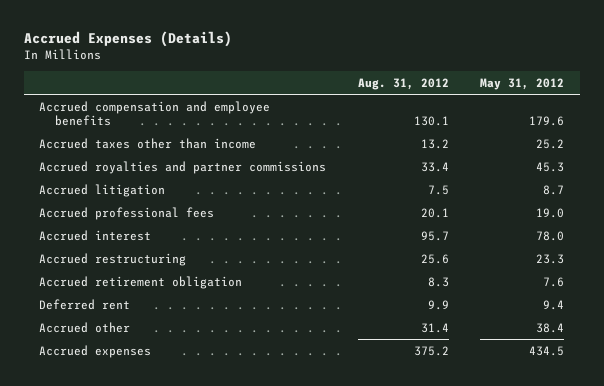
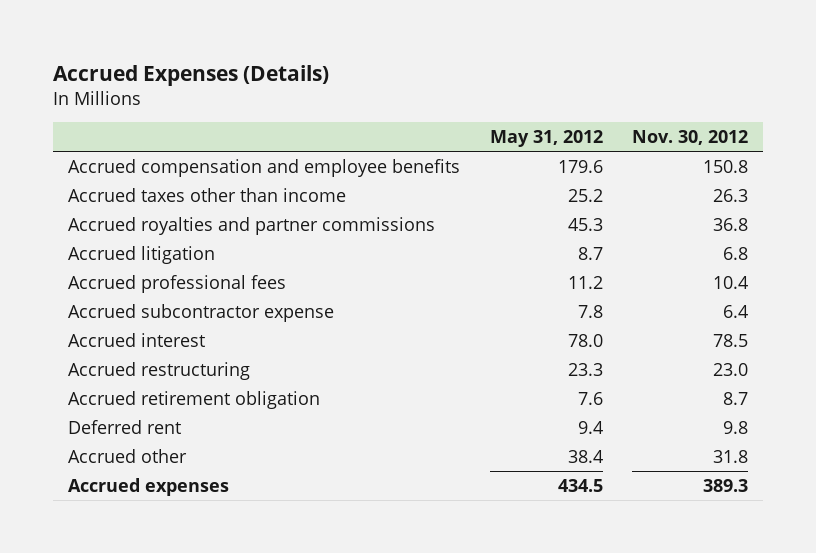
[357,77,449,90] Aug. 31, 2012 -> none
none -> [632,130,749,146] Nov. 30, 2012
[536,207,565,218] 19.0 -> [567,275,603,289] 11.2
none -> [67,303,334,322] Accrued subcontractor expense

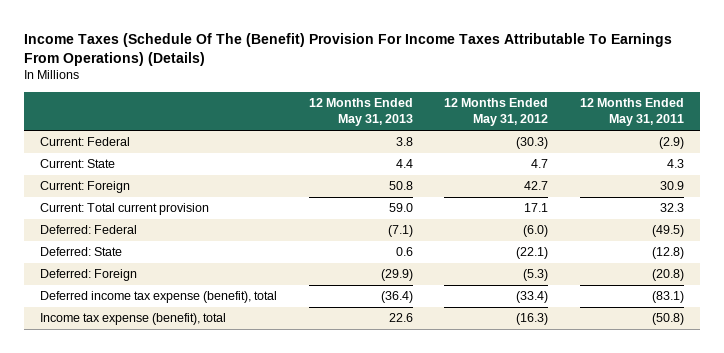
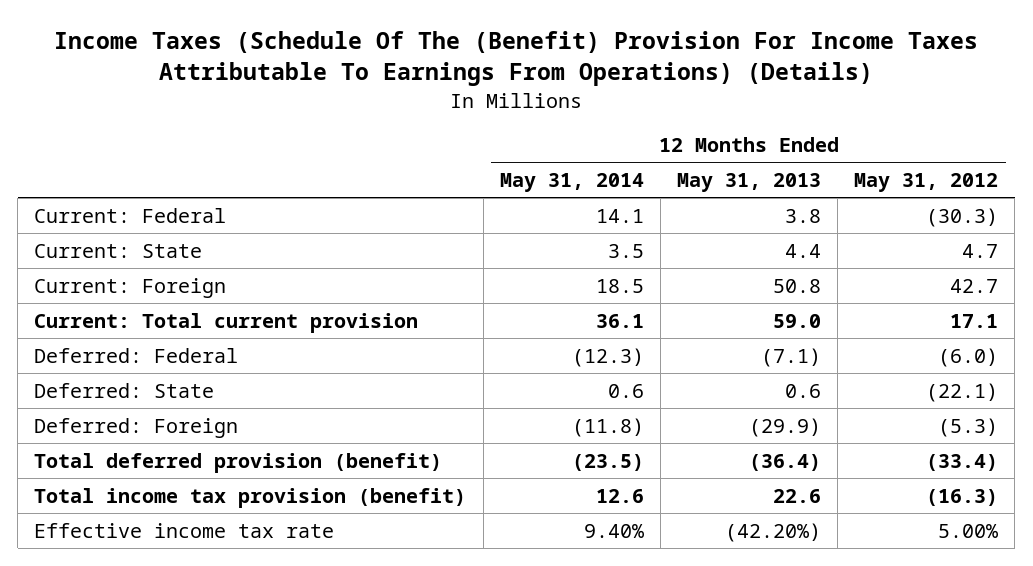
[580,98,685,127] 12 Months Ended May 31, 2011 -> none
none -> [499,172,644,192] May 31, 2014
[40,291,278,304] Deferred income tax expense (benefit), total -> [34,452,443,473] Total deferred provision (benefit)
[40,313,227,326] Income tax expense (benefit), total -> [34,487,467,508] Total income tax provision (benefit)
none -> [34,522,335,538] Effective income tax rate

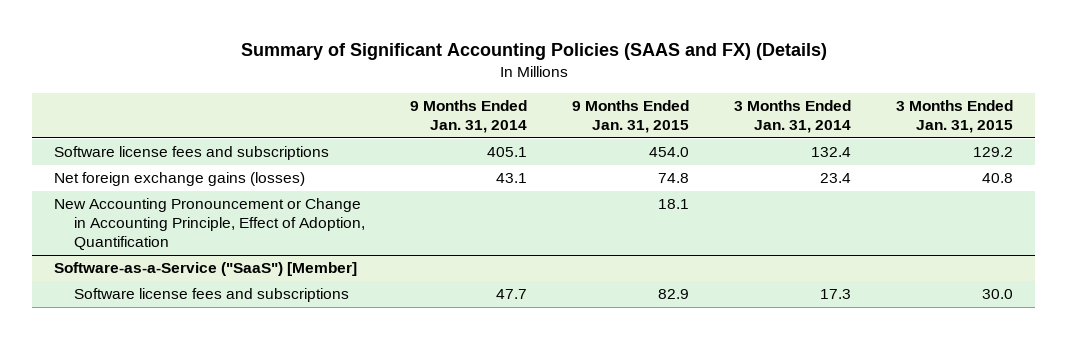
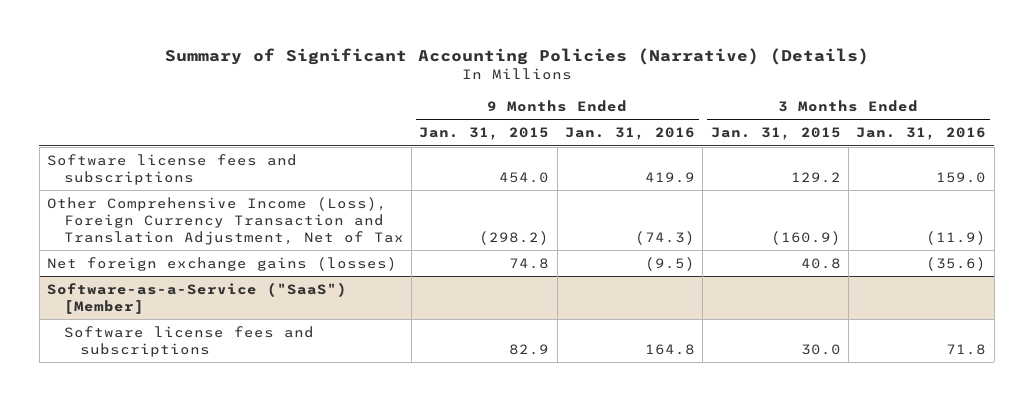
[240,43,827,61] Summary of Significant Accounting Policies (SAAS and FX) (Details) -> [164,47,869,65] Summary of Significant Accounting Policies (Narrative) (Details)
[409,100,527,134] 9 Months Ended Jan. 31, 2014 -> none
[733,100,851,134] 3 Months Ended Jan. 31, 2014 -> none
none -> [565,127,696,141] Jan. 31, 2016
none -> [856,127,987,141] Jan. 31, 2016
none -> [47,197,404,245] Other Comprehensive Income (Loss), Foreign Currency Transaction and Translation Adjustment, Net of Tax
[54,198,366,251] New Accounting Pronouncement or Change in Accounting Principle, Effect of Adoption, Quantification -> none

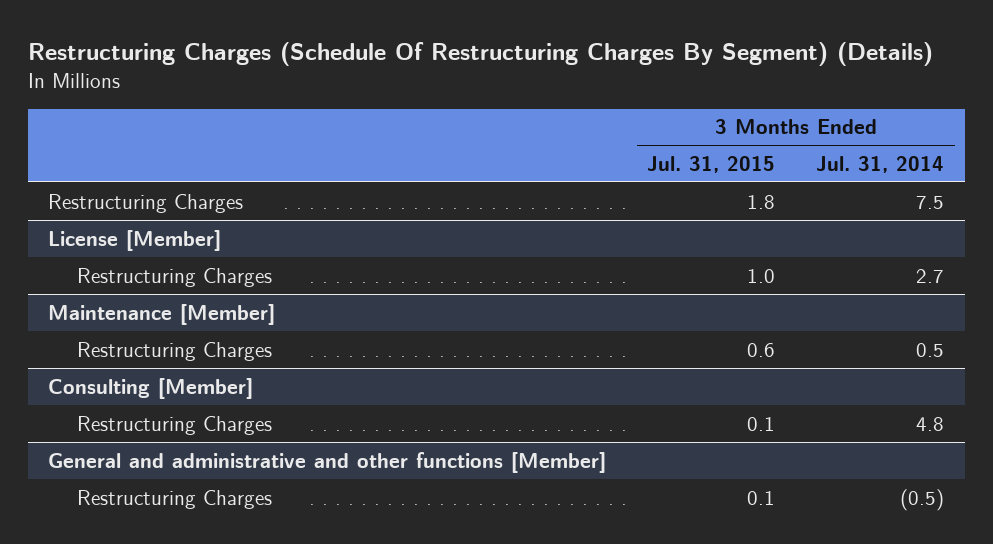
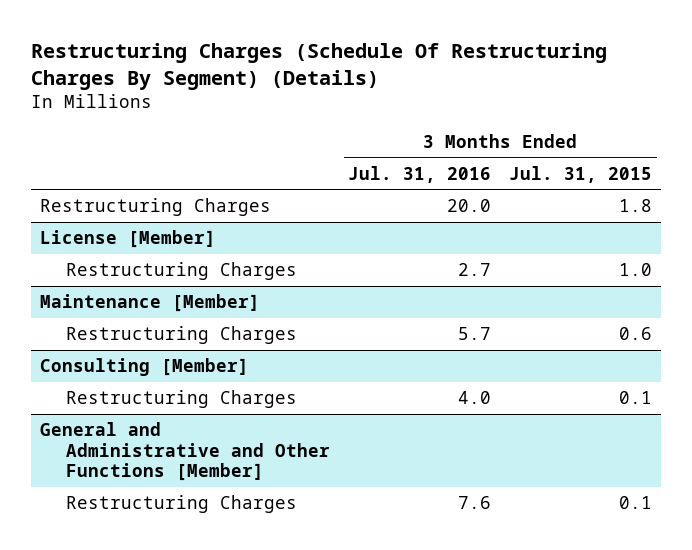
[816,155,945,173] Jul. 31, 2014 -> none
none -> [348,165,492,183] Jul. 31, 2016
[48,451,607,473] General and administrative and other functions [Member] -> [40,422,330,482] General and Administrative and Other Functions [Member]

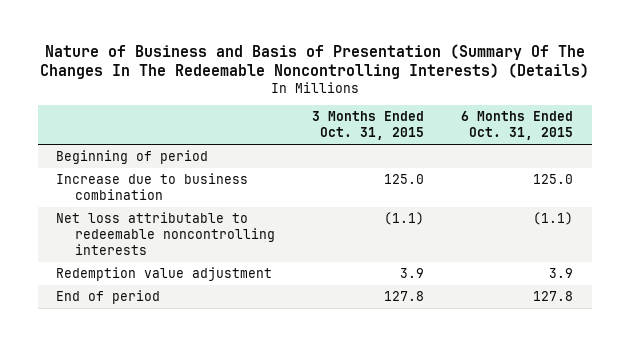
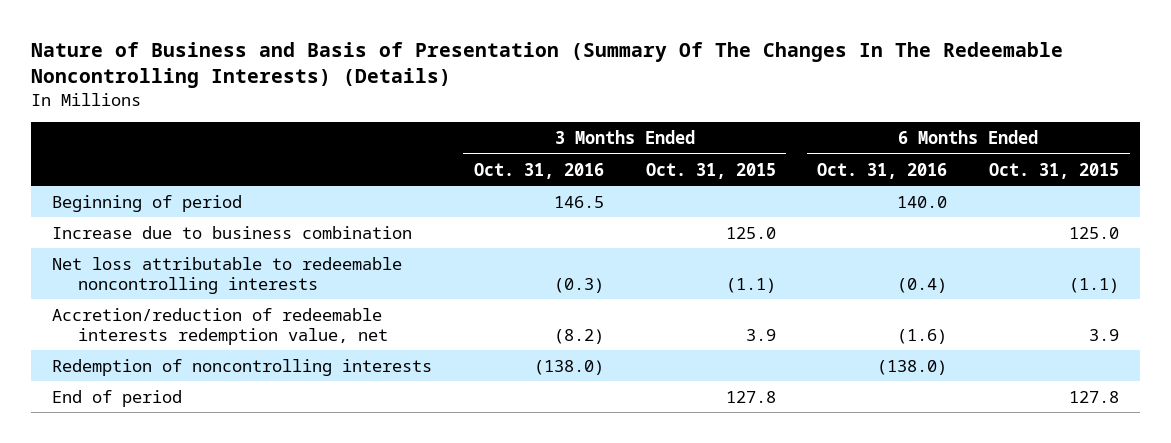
none -> [473,162,604,179] Oct. 31, 2016
none -> [817,162,948,179] Oct. 31, 2016
[56,266,273,281] Redemption value adjustment -> [51,307,389,345] Accretion/reduction of redeemable interests redemption value, net
none -> [51,358,432,376] Redemption of noncontrolling interests

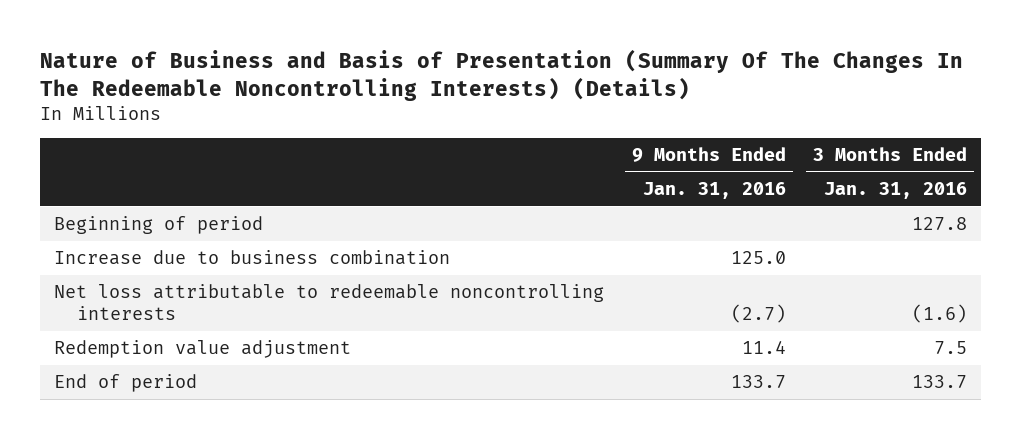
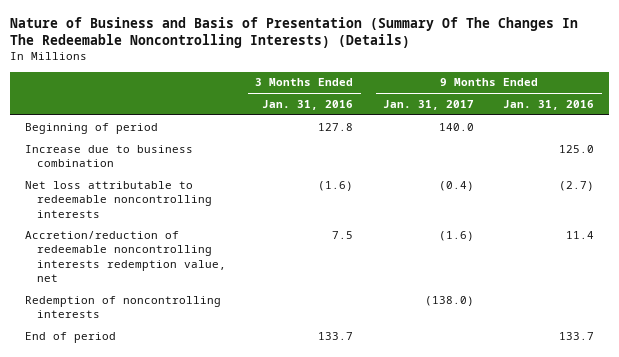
none -> [382,100,474,111] Jan. 31, 2017
[54,340,352,359] Redemption value adjustment -> [25,230,227,282] Accretion/reduction of redeemable noncontrolling interests redemption value, net
none -> [25,295,222,319] Redemption of noncontrolling interests

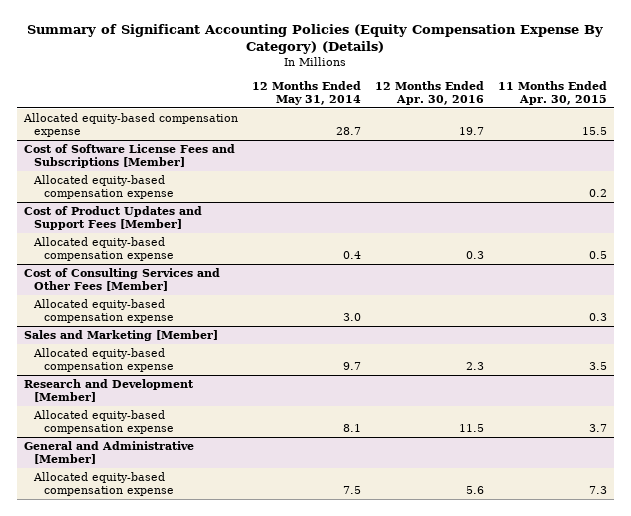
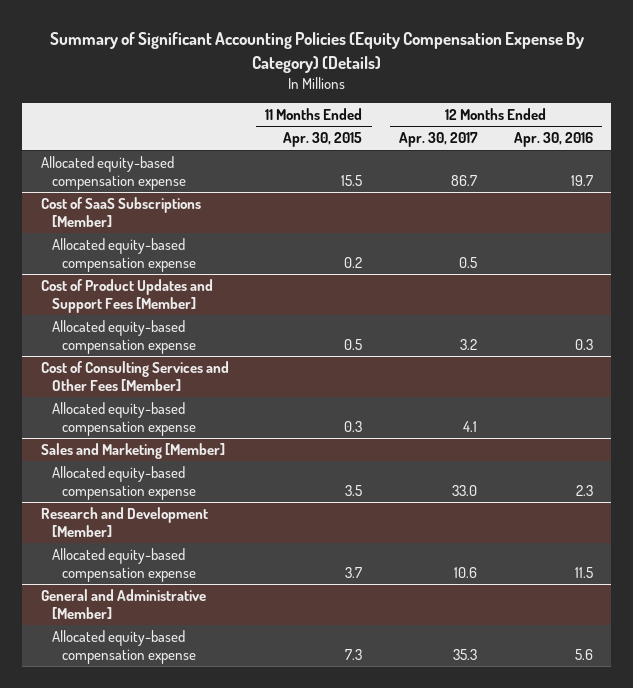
[251,81,361,106] 12 Months Ended May 31, 2014 -> none
none -> [398,132,478,148] Apr. 30, 2017
[23,143,235,168] Cost of Software License Fees and Subscriptions [Member] -> [40,196,201,227] Cost of SaaS Subscriptions [Member]

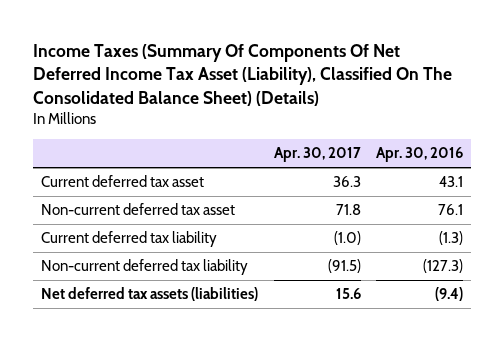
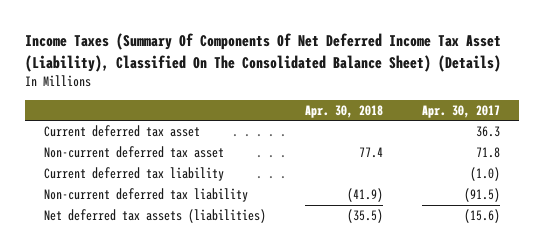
[376,147,464,163] Apr. 30, 2016 -> none
none -> [305,104,384,118] Apr. 30, 2018
[335,288,361,300] 15.6 -> [463,209,500,224] (15.6)

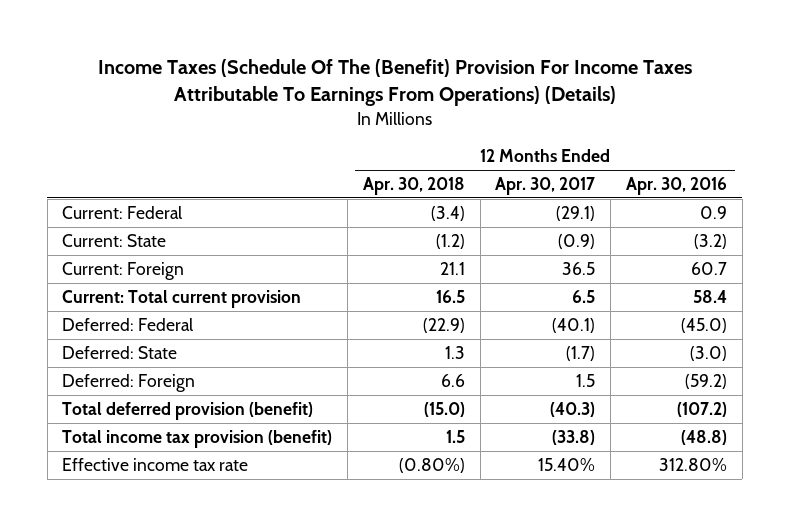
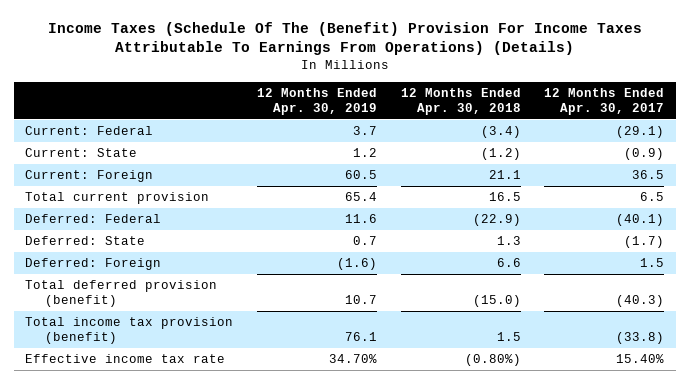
[625,177,727,196] Apr. 30, 2016 -> none
none -> [257,87,378,115] 12 Months Ended Apr. 30, 2019
[62,290,302,309] Current: Total current provision -> [25,192,210,205] Total current provision

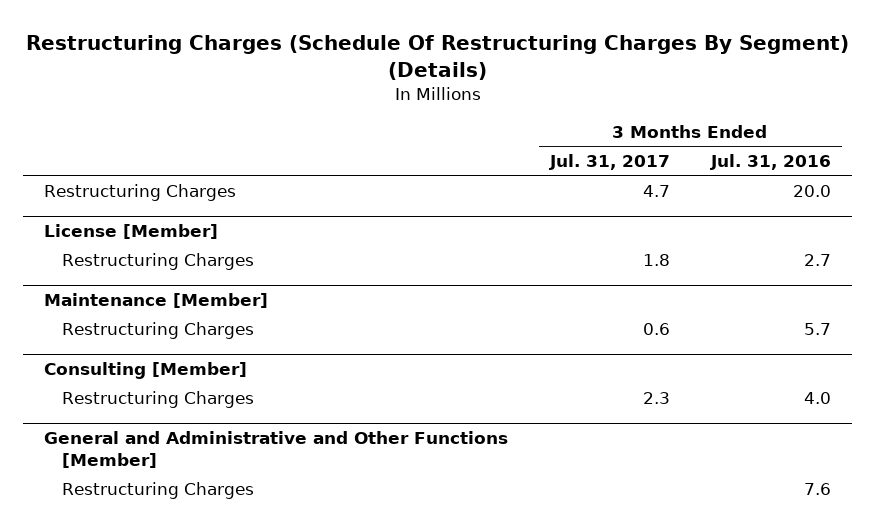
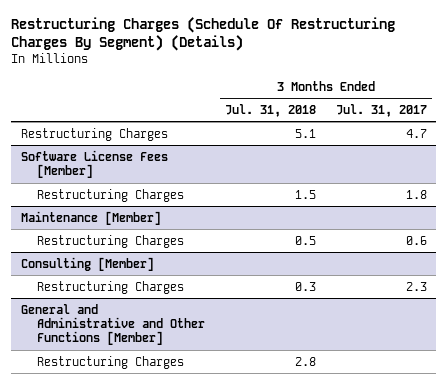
[710,153,832,170] Jul. 31, 2016 -> none
none -> [224,103,316,117] Jul. 31, 2018
[44,223,219,239] License [Member] -> [21,149,169,179] Software License Fees [Member]

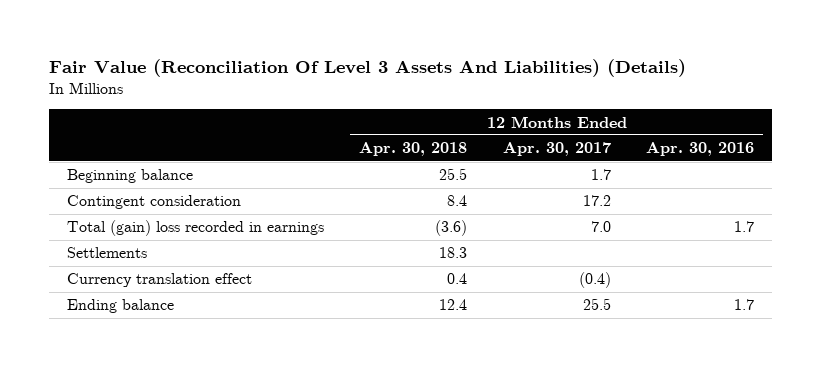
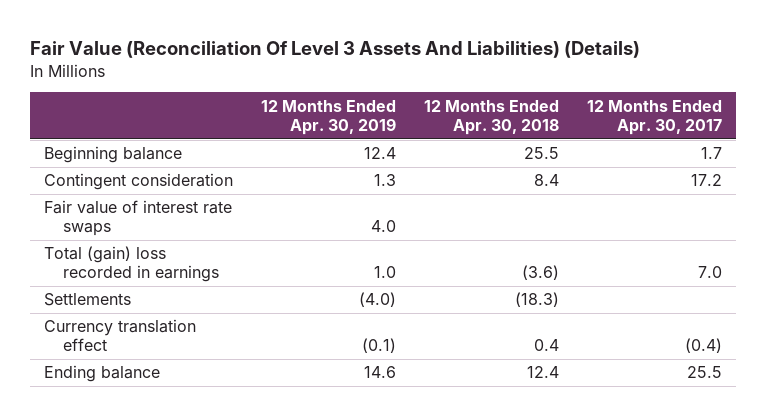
[646,142,755,157] Apr. 30, 2016 -> none
none -> [261,99,397,135] 12 Months Ended Apr. 30, 2019
none -> [44,200,233,237] Fair value of interest rate swaps
[439,247,468,259] 18.3 -> [515,292,560,308] (18.3)

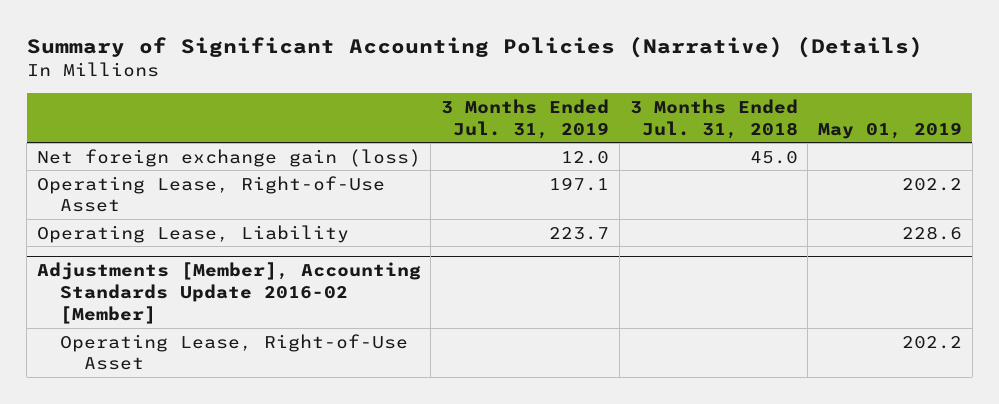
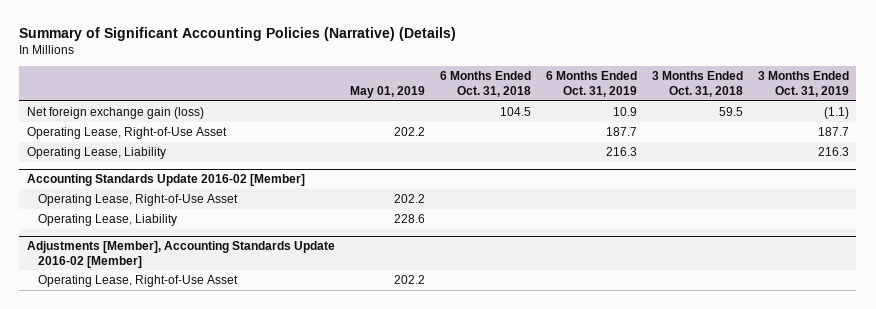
[441,98,610,139] 3 Months Ended Jul. 31, 2019 -> none
[629,98,798,139] 3 Months Ended Jul. 31, 2018 -> none
none -> [439,71,531,97] 6 Months Ended Oct. 31, 2018
none -> [545,71,637,97] 6 Months Ended Oct. 31, 2019
none -> [651,71,743,97] 3 Months Ended Oct. 31, 2018
none -> [757,71,849,97] 3 Months Ended Oct. 31, 2019
none -> [26,146,166,159] Operating Lease, Liability
none -> [26,174,305,187] Accounting Standards Update 2016-02 [Member]
none -> [38,193,239,206] Operating Lease, Right-of-Use Asset

